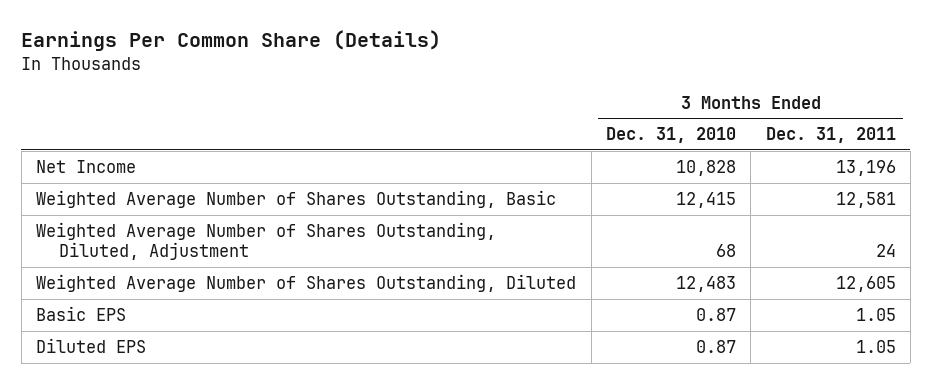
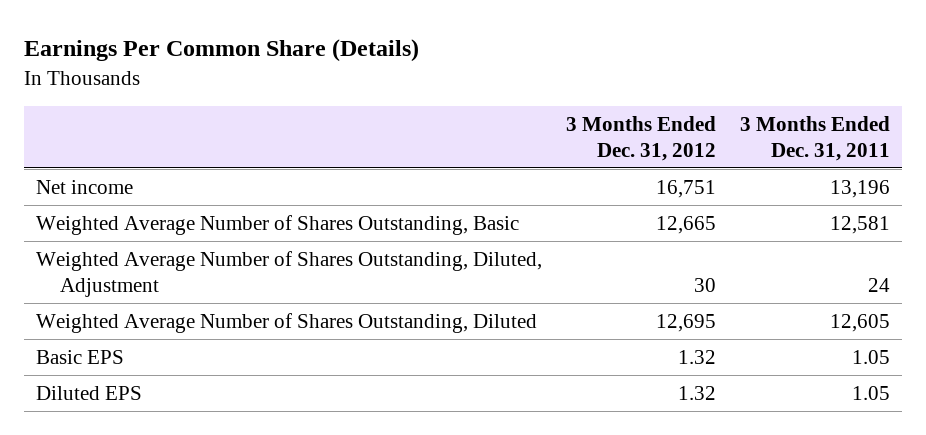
[605,127,736,144] Dec. 31, 2010 -> none
none -> [565,115,716,161] 3 Months Ended Dec. 31, 2012
[36,159,137,173] Net Income -> [35,179,133,194] Net income

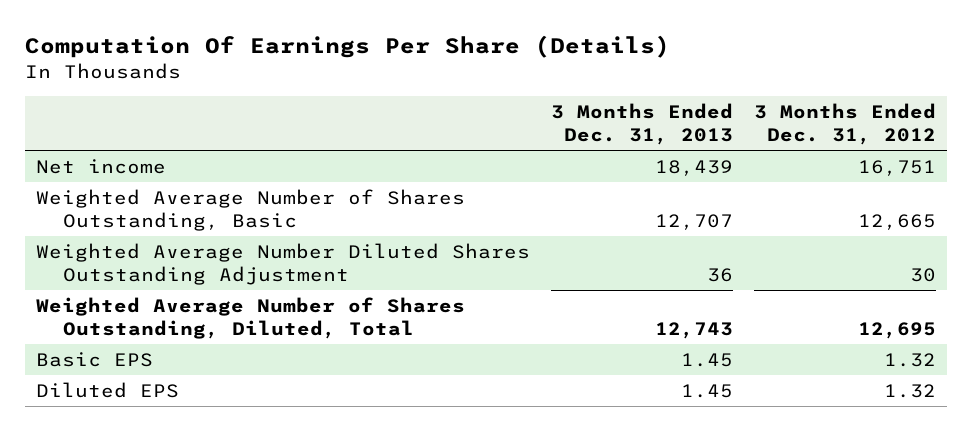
[23,39,419,63] Earnings Per Common Share (Details) -> [25,35,671,59] Computation Of Earnings Per Share (Details)
[739,115,890,161] 3 Months Ended Dec. 31, 2011 -> none
none -> [550,102,733,145] 3 Months Ended Dec. 31, 2013
[35,250,542,297] Weighted Average Number of Shares Outstanding, Diluted, Adjustment -> [35,243,530,286] Weighted Average Number Diluted Shares Outstanding Adjustment
[35,312,537,333] Weighted Average Number of Shares Outstanding, Diluted -> [35,297,465,340] Weighted Average Number of Shares Outstanding, Diluted, Total

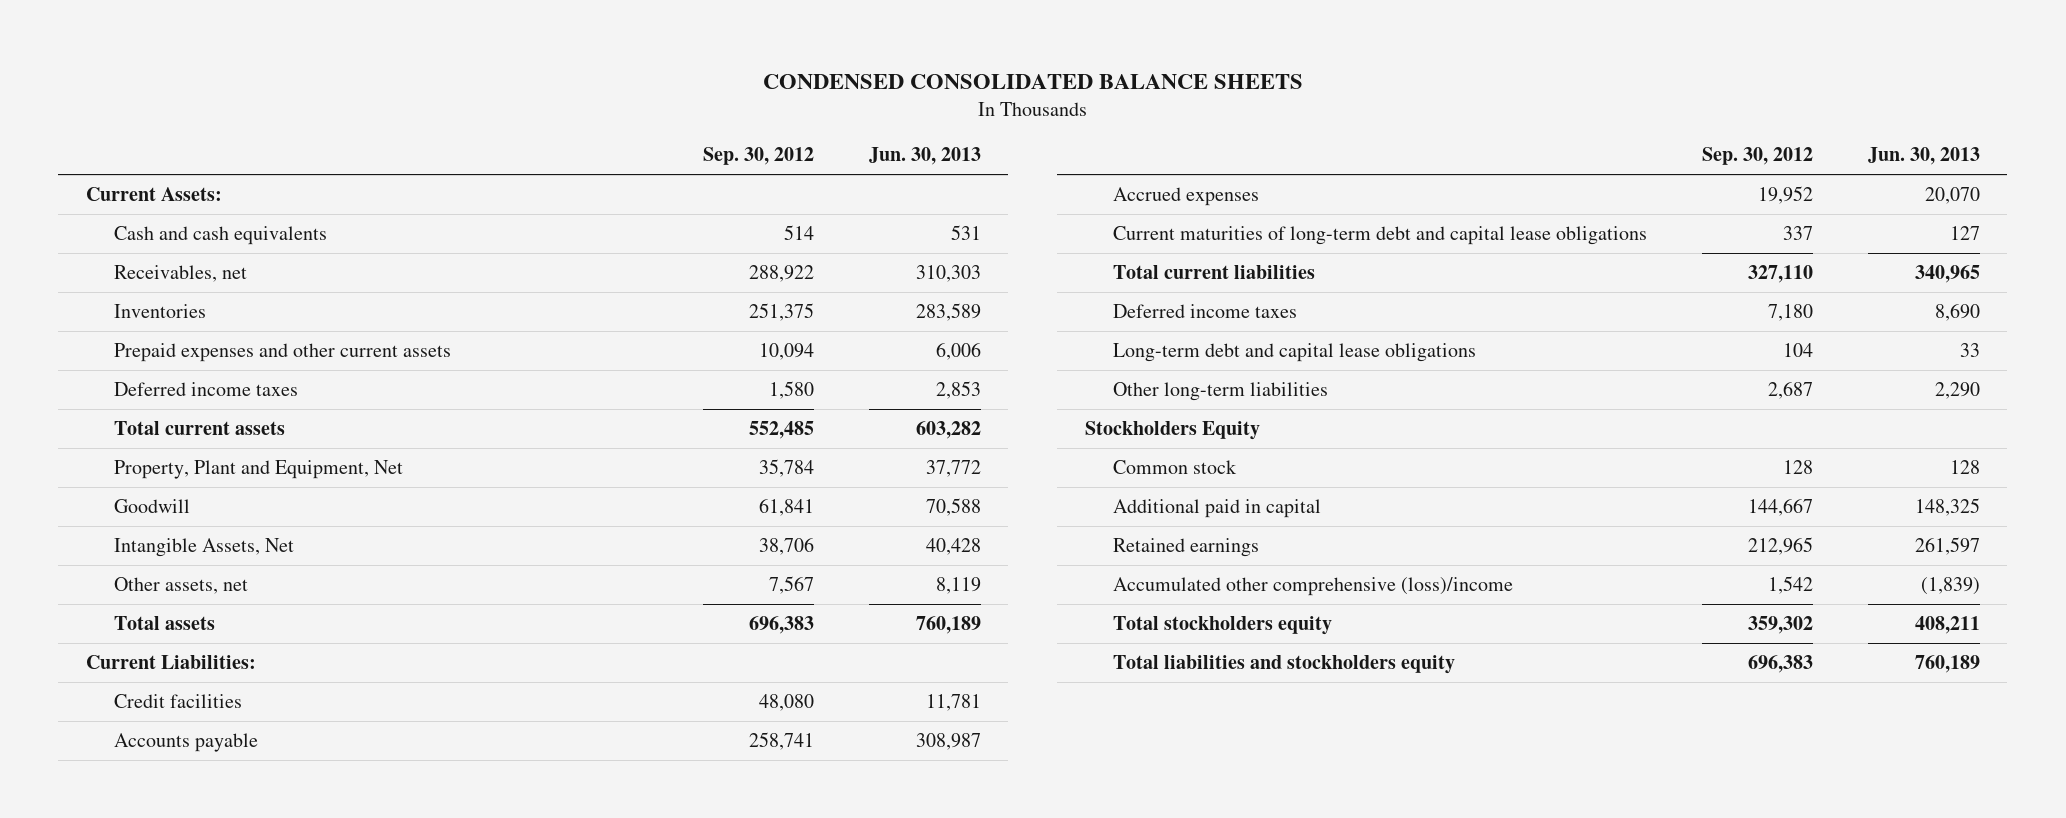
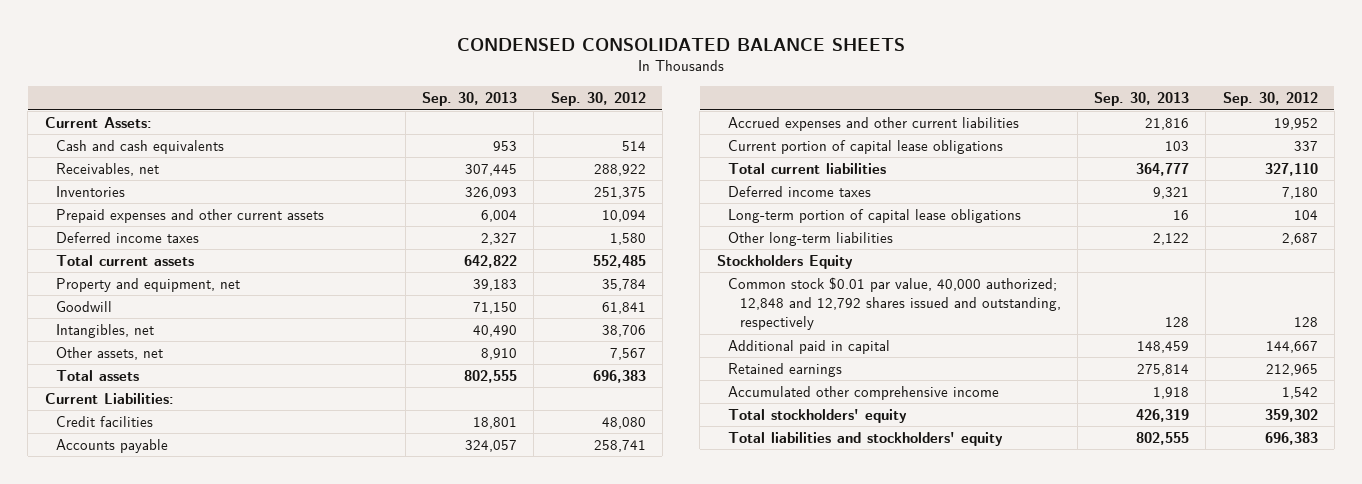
[868,147,981,166] Jun. 30, 2013 -> none
none -> [422,92,518,107] Sep. 30, 2013
[113,459,403,479] Property, Plant and Equipment, Net -> [56,277,241,292] Property and equipment, net
[113,537,294,557] Intangible Assets, Net -> [56,323,155,338] Intangibles, net
[1113,186,1260,206] Accrued expenses -> [728,116,1020,131] Accrued expenses and other current liabilities
[1113,225,1648,245] Current maturities of long-term debt and capital lease obligations -> [728,139,1004,154] Current portion of capital lease obligations
[1113,342,1477,362] Long-term debt and capital lease obligations -> [728,208,1022,223] Long-term portion of capital lease obligations
[1113,459,1238,474] Common stock -> [728,276,1061,331] Common stock $0.01 par value, 40,000 authorized; 12,848 and 12,792 shares issued and outstanding, respectively
[1113,576,1514,596] Accumulated other comprehensive (loss)/income -> [728,385,1000,400] Accumulated other comprehensive income
[1113,615,1333,635] Total stockholders equity -> [728,408,908,423] Total stockholders' equity
[1113,654,1456,674] Total liabilities and stockholders equity -> [728,431,1004,446] Total liabilities and stockholders' equity

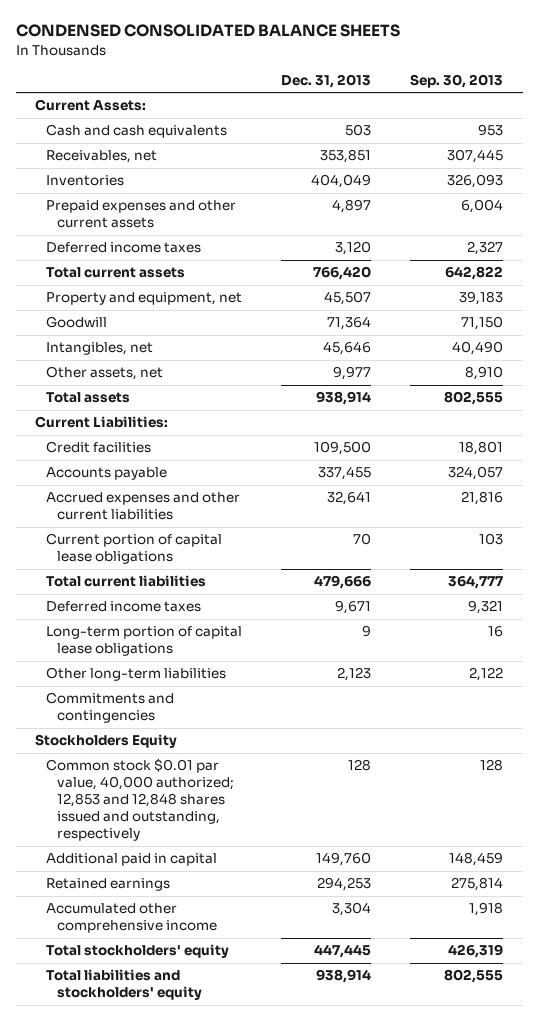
[550,92,646,107] Sep. 30, 2012 -> none
none -> [281,74,372,89] Dec. 31, 2013
none -> [46,692,175,724] Commitments and contingencies
[728,276,1061,331] Common stock $0.01 par value, 40,000 authorized; 12,848 and 12,792 shares issued and outstanding, respectively -> [46,758,235,842] Common stock $0.01 par value, 40,000 authorized; 12,853 and 12,848 shares issued and outstanding, respectively

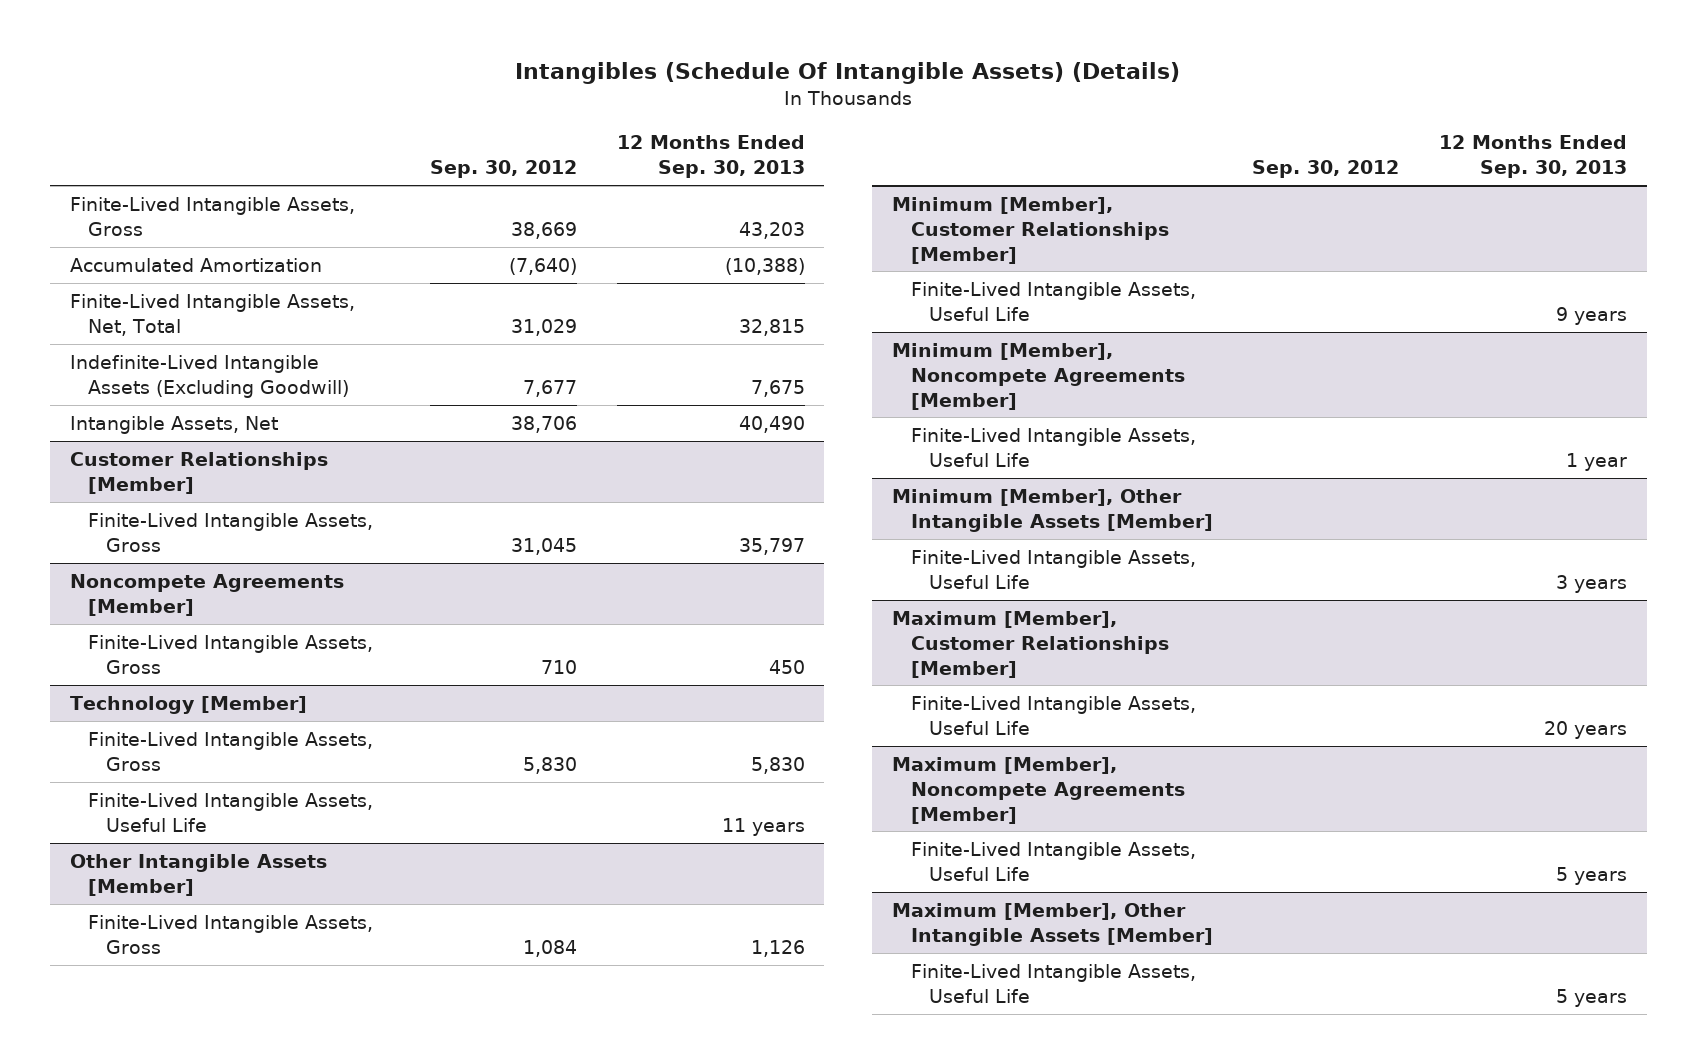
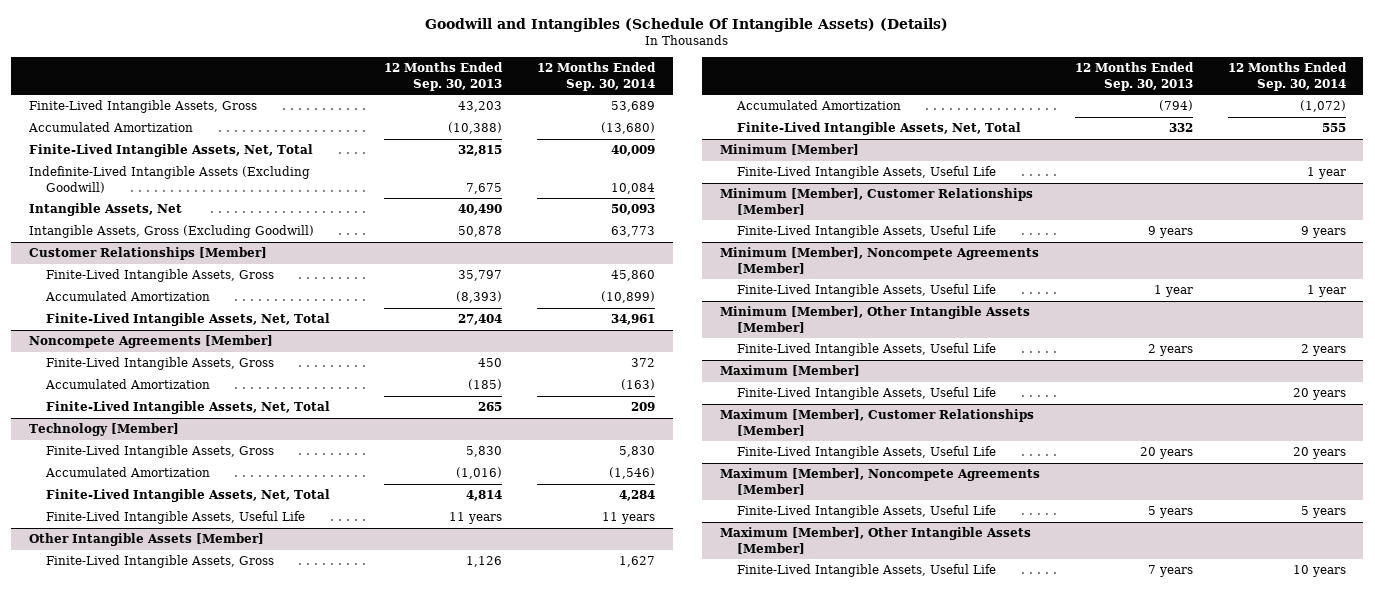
[515,62,1181,85] Intangibles (Schedule Of Intangible Assets) (Details) -> [425,18,949,33] Goodwill and Intangibles (Schedule Of Intangible Assets) (Details)
[429,160,577,179] Sep. 30, 2012 -> none
none -> [536,62,656,91] 12 Months Ended Sep. 30, 2014
none -> [28,225,314,239] Intangible Assets, Gross (Excluding Goodwill)
none -> [44,291,210,302] Accumulated Amortization
none -> [45,313,330,327] Finite-Lived Intangible Assets, Net, Total
none -> [44,379,210,390] Accumulated Amortization
none -> [45,401,330,415] Finite-Lived Intangible Assets, Net, Total
none -> [44,467,210,478] Accumulated Amortization
none -> [45,489,330,503] Finite-Lived Intangible Assets, Net, Total
none -> [735,100,901,111] Accumulated Amortization
none -> [736,122,1021,136] Finite-Lived Intangible Assets, Net, Total
none -> [719,144,859,156] Minimum [Member]
none -> [736,166,996,180] Finite-Lived Intangible Assets, Useful Life
[1556,574,1628,593] 3 years -> [1147,344,1193,357] 2 years
none -> [719,365,860,377] Maximum [Member]
none -> [736,387,996,401] Finite-Lived Intangible Assets, Useful Life
[1556,988,1628,1007] 5 years -> [1147,565,1193,578] 7 years

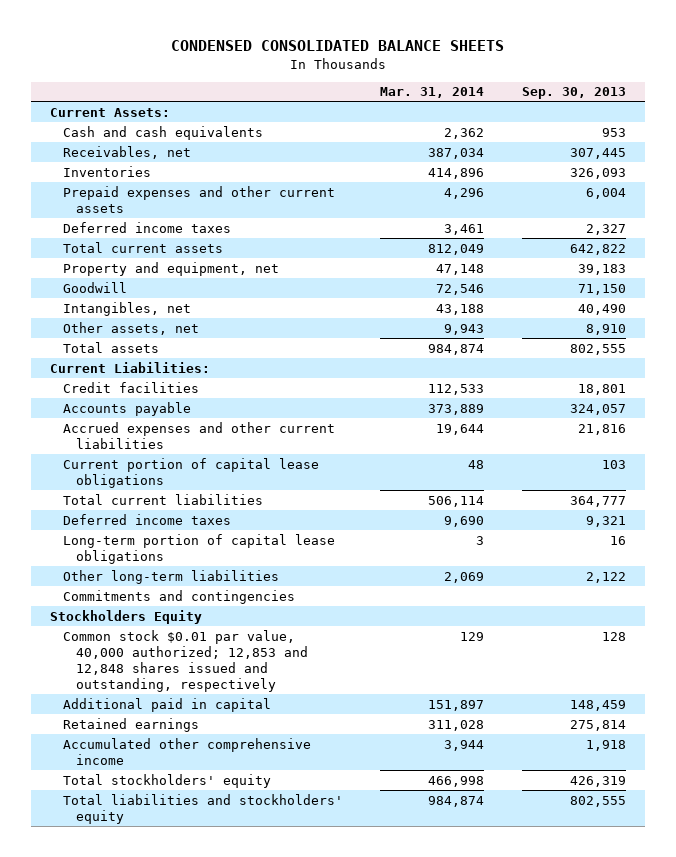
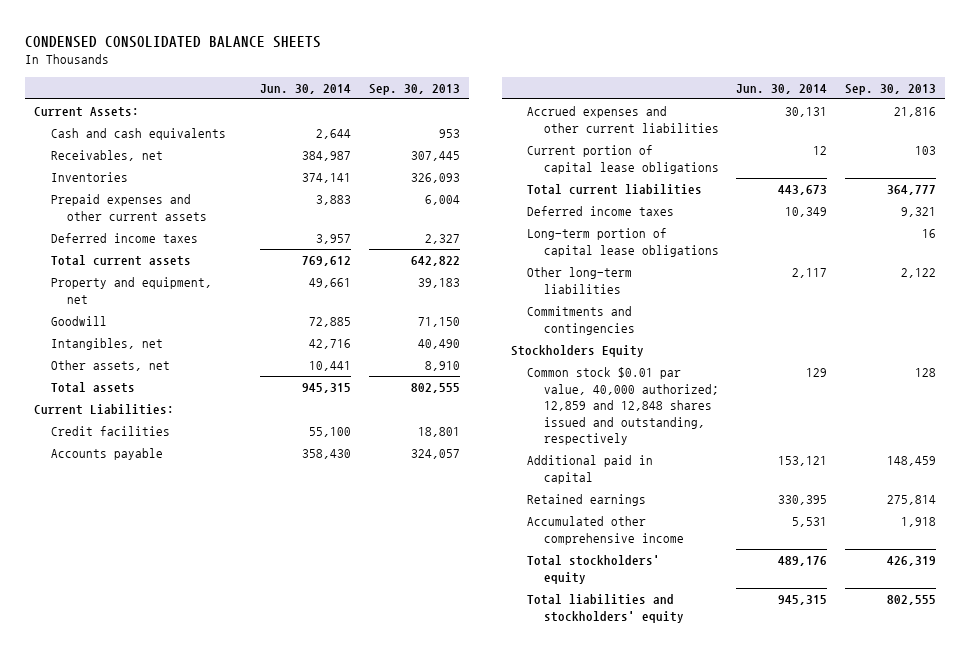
[380,87,485,99] Mar. 31, 2014 -> none
none -> [259,83,351,94] Jun. 30, 2014
[62,629,308,693] Common stock $0.01 par value, 40,000 authorized; 12,853 and 12,848 shares issued and outstanding, respectively -> [527,367,719,445] Common stock $0.01 par value, 40,000 authorized; 12,859 and 12,848 shares issued and outstanding, respectively

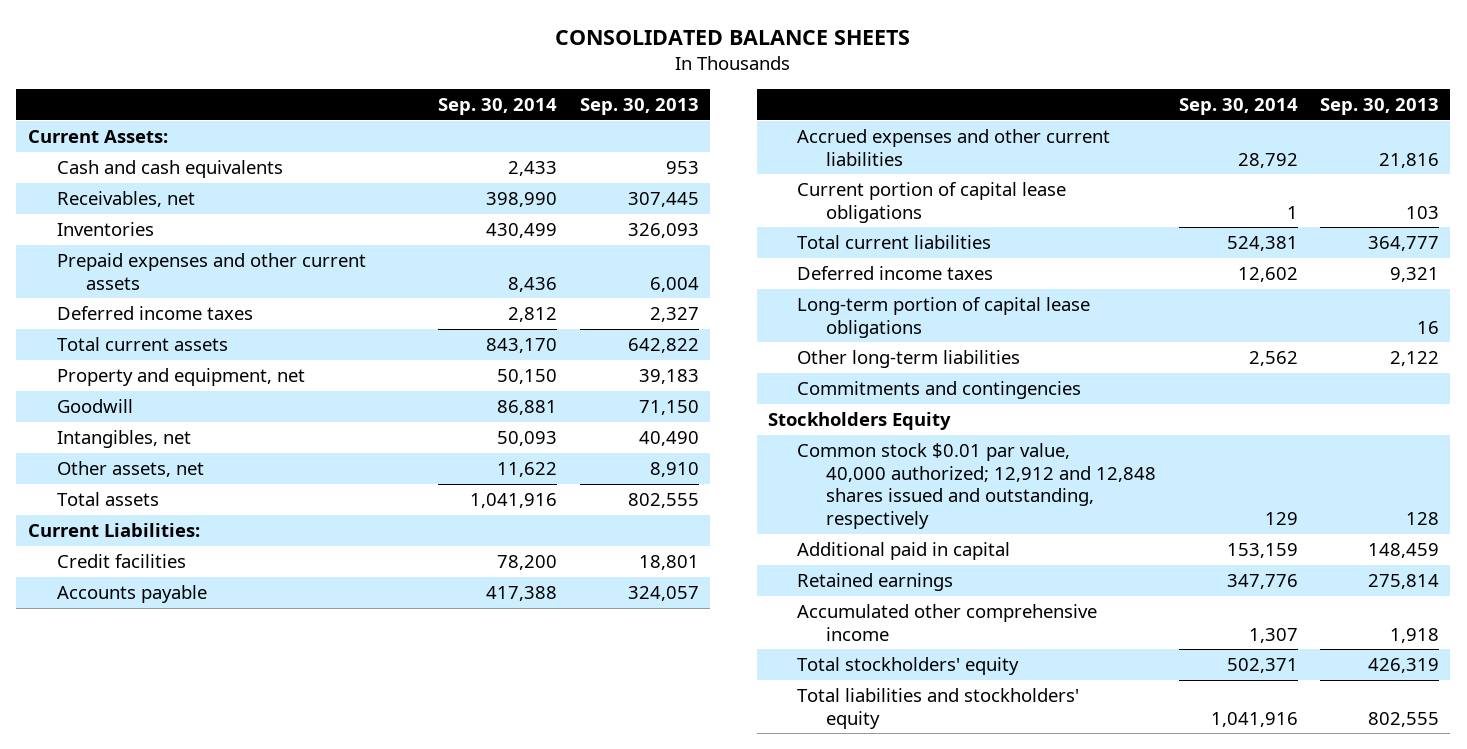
[25,35,322,48] CONDENSED CONSOLIDATED BALANCE SHEETS -> [555,30,911,46] CONSOLIDATED BALANCE SHEETS
[259,83,351,94] Jun. 30, 2014 -> none
none -> [438,97,558,115] Sep. 30, 2014
[527,367,719,445] Common stock $0.01 par value, 40,000 authorized; 12,859 and 12,848 shares issued and outstanding, respectively -> [796,443,1156,529] Common stock $0.01 par value, 40,000 authorized; 12,912 and 12,848 shares issued and outstanding, respectively

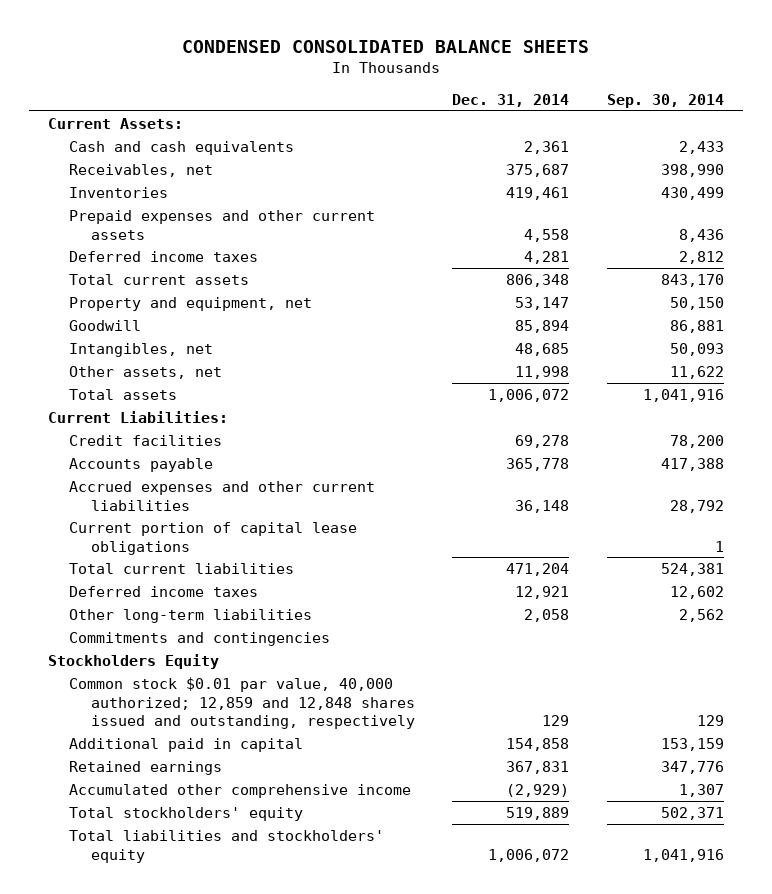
[555,30,911,46] CONSOLIDATED BALANCE SHEETS -> [182,39,590,53] CONDENSED CONSOLIDATED BALANCE SHEETS
[579,97,699,115] Sep. 30, 2013 -> none
none -> [452,93,570,107] Dec. 31, 2014
[796,297,1090,338] Long-term portion of capital lease obligations -> none
[796,443,1156,529] Common stock $0.01 par value, 40,000 authorized; 12,912 and 12,848 shares issued and outstanding, respectively -> [69,676,415,730] Common stock $0.01 par value, 40,000 authorized; 12,859 and 12,848 shares issued and outstanding, respectively

